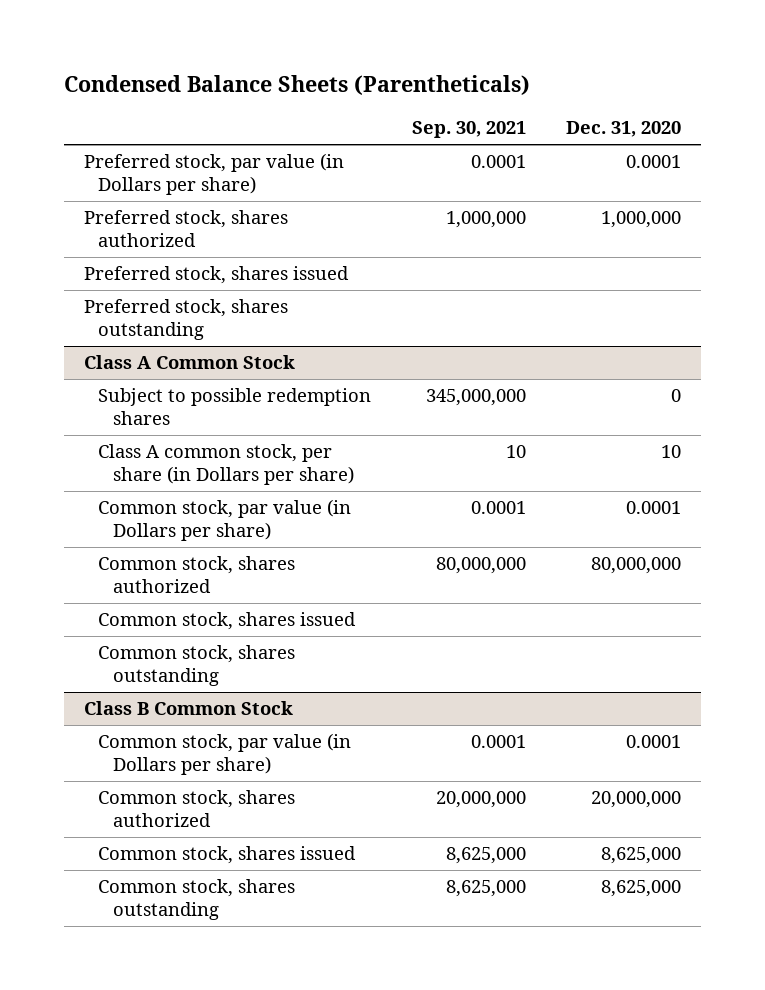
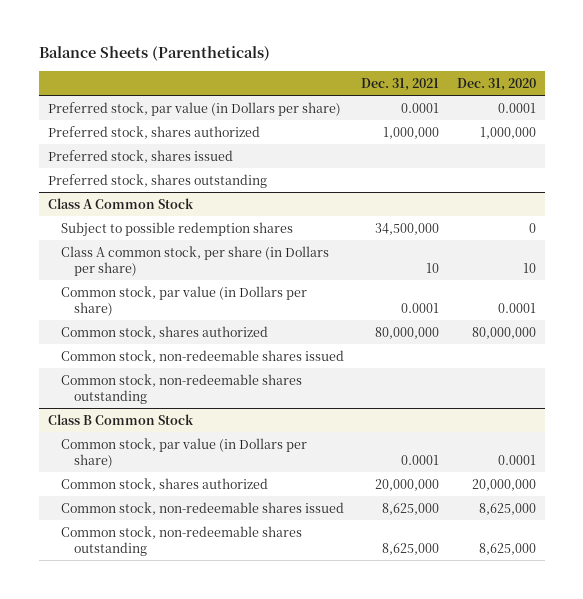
[63,75,530,96] Condensed Balance Sheets (Parentheticals) -> [38,46,270,62] Balance Sheets (Parentheticals)
[411,121,526,139] Sep. 30, 2021 -> none
none -> [361,77,440,91] Dec. 31, 2021
[98,612,357,631] Common stock, shares issued -> [60,349,344,363] Common stock, non-redeemable shares issued
[98,645,296,686] Common stock, shares outstanding -> [60,373,302,404] Common stock, non-redeemable shares outstanding
[98,846,357,865] Common stock, shares issued -> [60,501,344,515] Common stock, non-redeemable shares issued
[98,879,296,920] Common stock, shares outstanding -> [60,525,302,556] Common stock, non-redeemable shares outstanding

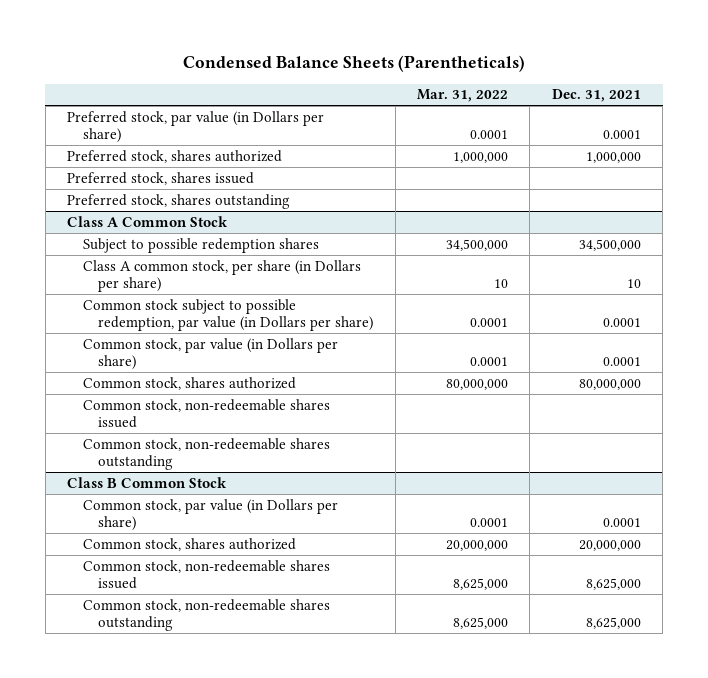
[38,46,270,62] Balance Sheets (Parentheticals) -> [182,55,525,73] Condensed Balance Sheets (Parentheticals)
[456,77,536,91] Dec. 31, 2020 -> none
none -> [416,89,508,103] Mar. 31, 2022
none -> [82,298,374,332] Common stock subject to possible redemption, par value (in Dollars per share)

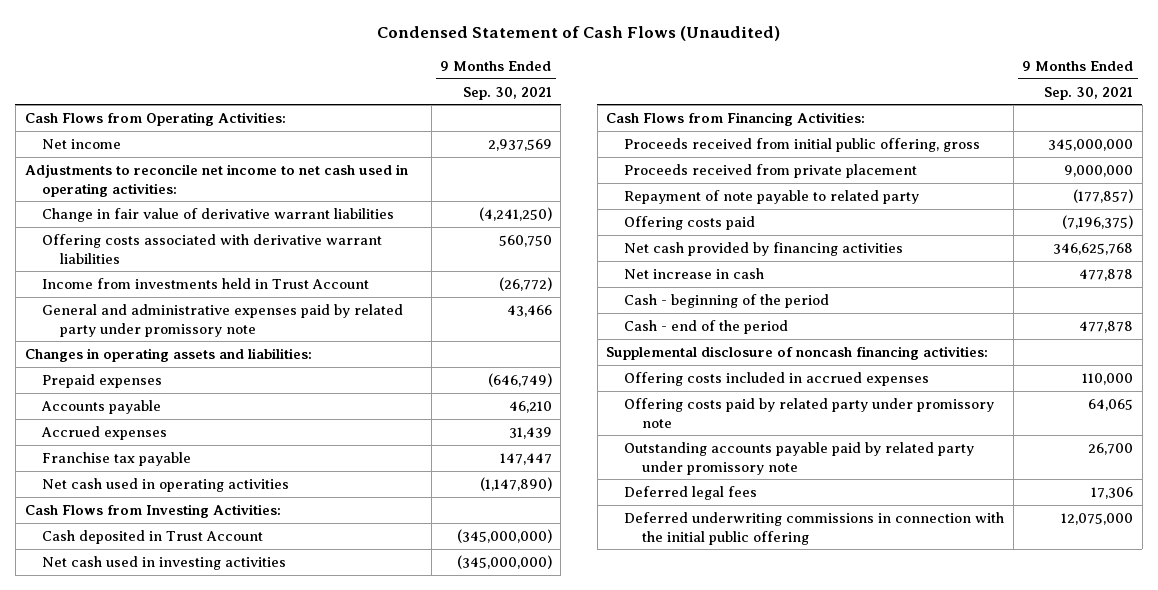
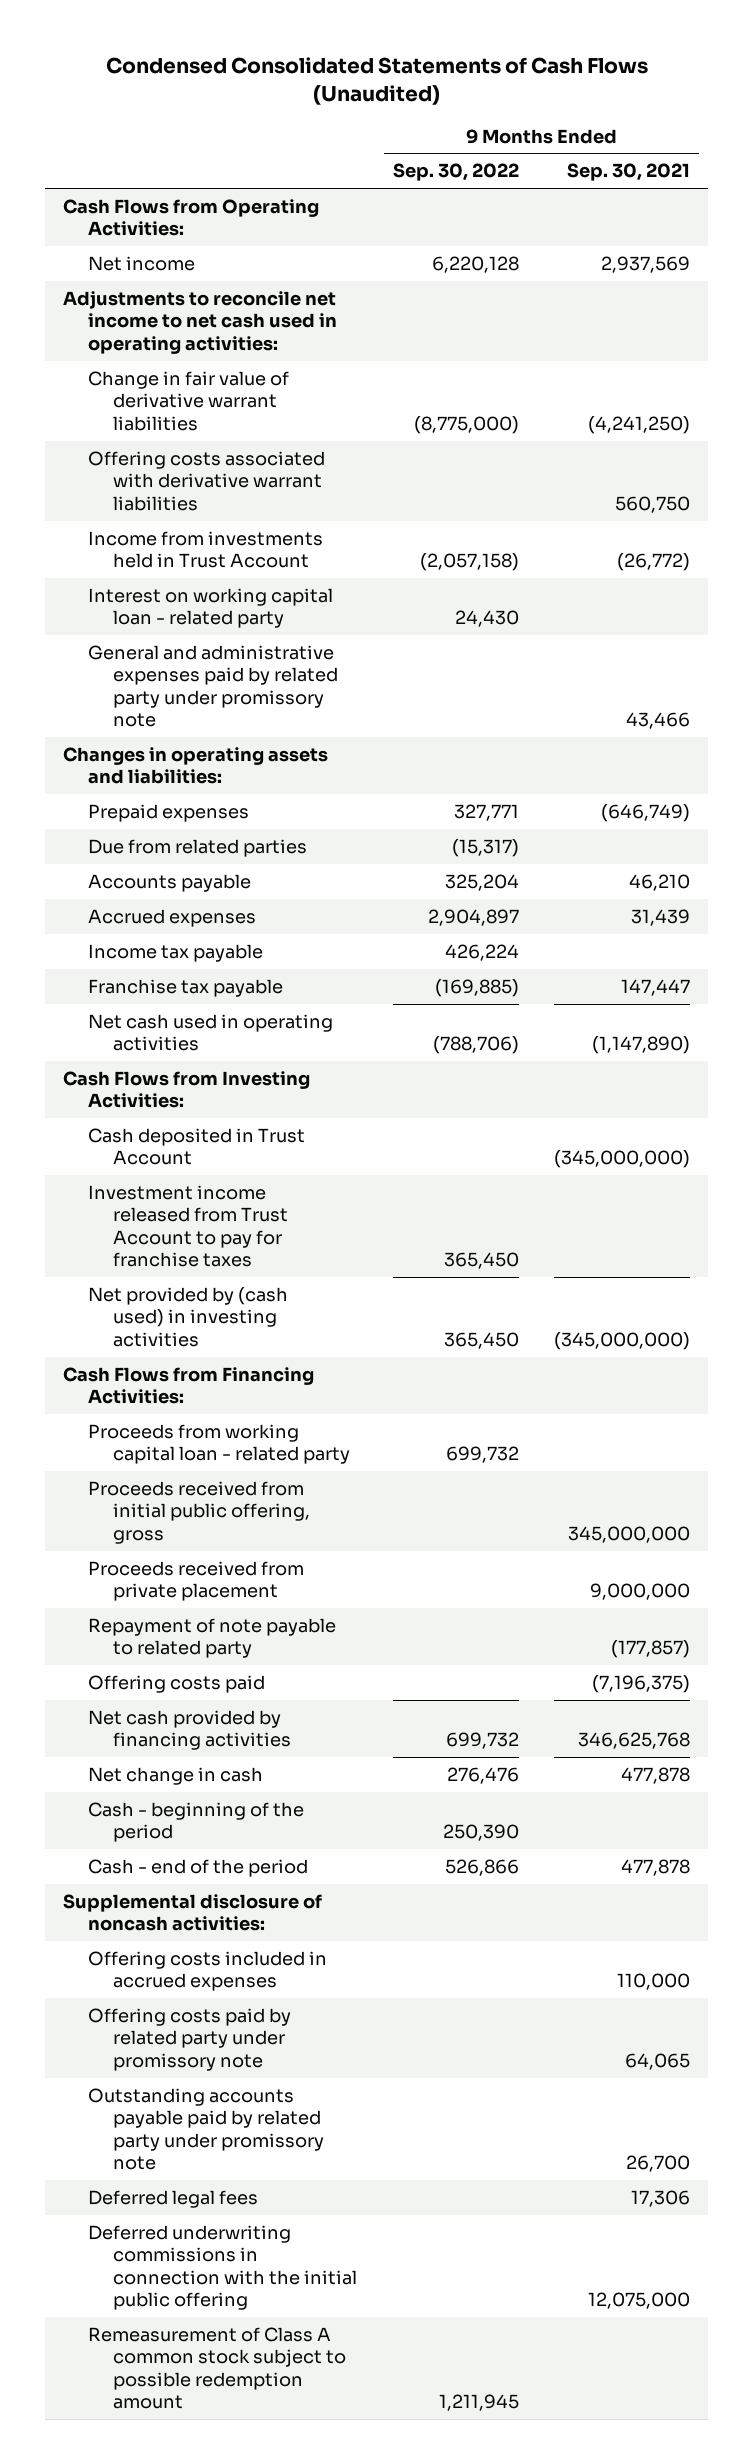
[376,26,780,42] Condensed Statement of Cash Flows (Unaudited) -> [105,56,648,105] Condensed Consolidated Statements of Cash Flows (Unaudited)
none -> [392,163,519,182] Sep. 30, 2022
none -> [88,587,334,629] Interest on working capital loan - related party
none -> [88,838,308,857] Due from related parties
none -> [88,943,264,962] Income tax payable
none -> [88,1184,289,1268] Investment income released from Trust Account to pay for franchise taxes
[42,555,287,570] Net cash used in investing activities -> [88,1286,289,1347] Net provided by (cash used) in investing activities
none -> [88,1423,351,1465] Proceeds from working capital loan - related party
[624,267,765,279] Net increase in cash -> [88,1766,264,1785] Net change in cash
[606,345,989,360] Supplemental disclosure of noncash financing activities: -> [63,1893,323,1932] Supplemental disclosure of noncash activities:
none -> [88,2326,347,2410] Remeasurement of Class A common stock subject to possible redemption amount

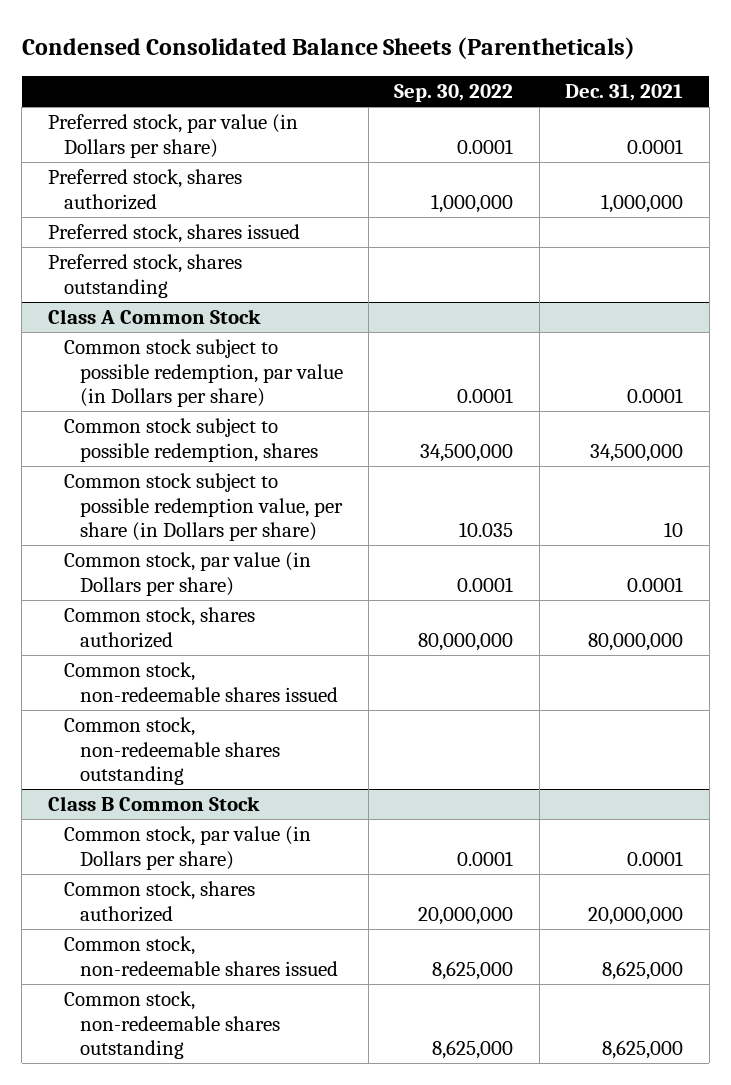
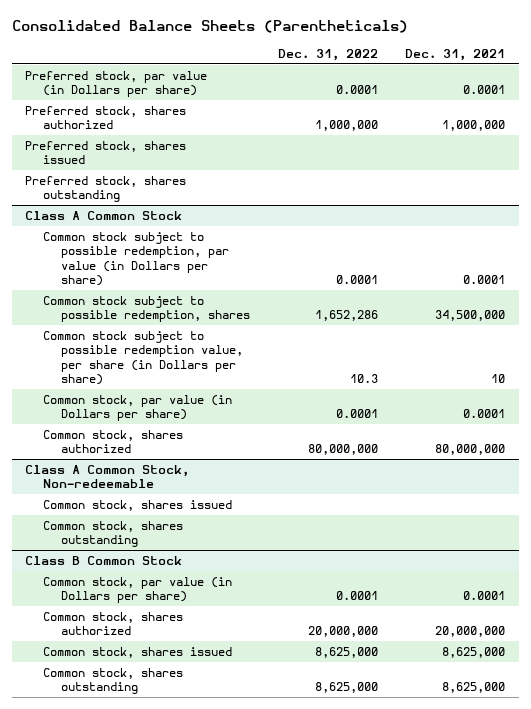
[21,36,635,59] Condensed Consolidated Balance Sheets (Parentheticals) -> [11,19,408,33] Consolidated Balance Sheets (Parentheticals)
[394,84,514,103] Sep. 30, 2022 -> none
none -> [277,49,378,62] Dec. 31, 2022
none -> [25,465,190,489] Class A Common Stock, Non-redeemable
[63,662,338,702] Common stock, non-redeemable shares issued -> [43,500,233,512] Common stock, shares issued
[63,717,280,786] Common stock, non-redeemable shares outstanding -> [43,521,184,548] Common stock, shares outstanding
[63,936,338,976] Common stock, non-redeemable shares issued -> [43,647,233,659] Common stock, shares issued
[63,991,280,1060] Common stock, non-redeemable shares outstanding -> [43,668,184,695] Common stock, shares outstanding

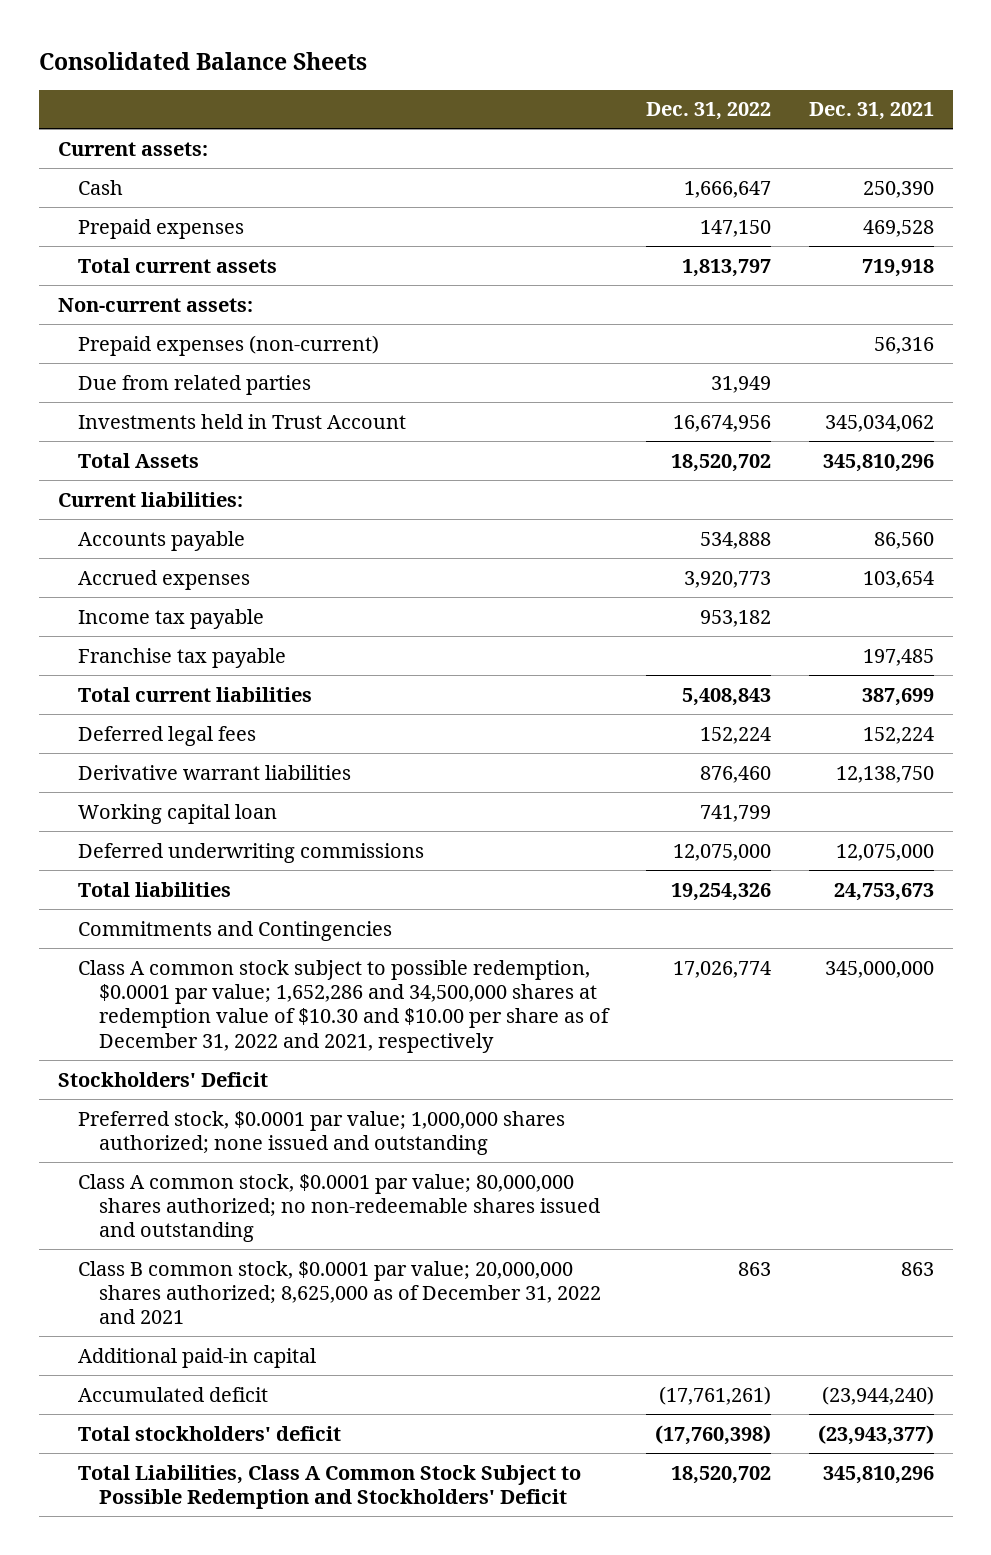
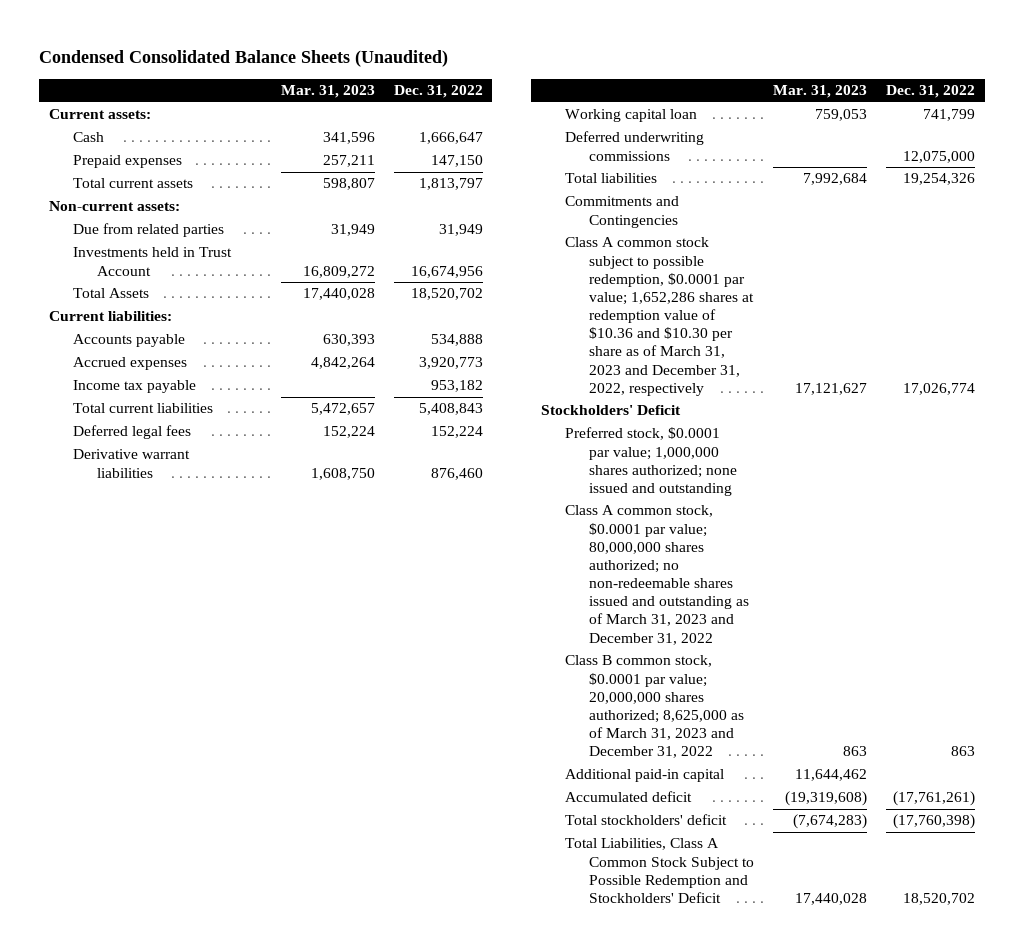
[38,51,367,70] Consolidated Balance Sheets -> [39,50,449,68] Condensed Consolidated Balance Sheets (Unaudited)
[808,102,934,121] Dec. 31, 2021 -> none
none -> [280,85,375,99] Mar. 31, 2023
[78,334,380,356] Prepaid expenses (non-current) -> none
[78,647,287,668] Franchise tax payable -> none
[78,959,611,1053] Class A common stock subject to possible redemption, $0.0001 par value; 1,652,286 and 34,500,000 shares at redemption value of $10.30 and $10.00 per share as of December 31, 2022 and 2021, respectively -> [565,237,755,396] Class A common stock subject to possible redemption, $0.0001 par value; 1,652,286 shares at redemption value of $10.36 and $10.30 per share as of March 31, 2023 and December 31, 2022, respectively
[78,1110,566,1155] Preferred stock, $0.0001 par value; 1,000,000 shares authorized; none issued and outstanding -> [565,427,738,496] Preferred stock, $0.0001 par value; 1,000,000 shares authorized; none issued and outstanding
[78,1173,601,1243] Class A common stock, $0.0001 par value; 80,000,000 shares authorized; no non-redeemable shares issued and outstanding -> [565,505,750,645] Class A common stock, $0.0001 par value; 80,000,000 shares authorized; no non-redeemable shares issued and outstanding as of March 31, 2023 and December 31, 2022
[78,1260,602,1325] Class B common stock, $0.0001 par value; 20,000,000 shares authorized; 8,625,000 as of December 31, 2022 and 2021 -> [565,655,745,759] Class B common stock, $0.0001 par value; 20,000,000 shares authorized; 8,625,000 as of March 31, 2023 and December 31, 2022

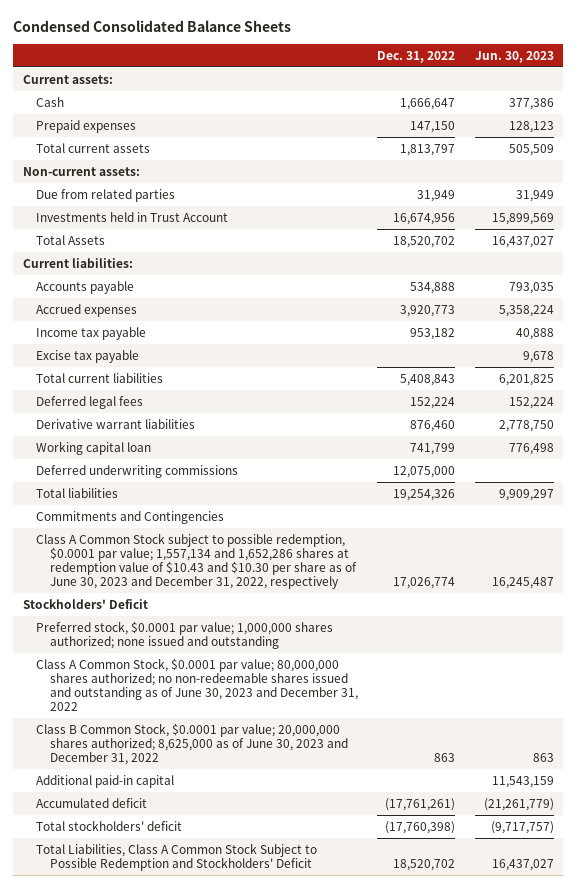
[39,50,449,68] Condensed Consolidated Balance Sheets (Unaudited) -> [13,20,292,33] Condensed Consolidated Balance Sheets
[280,85,375,99] Mar. 31, 2023 -> none
none -> [474,50,554,63] Jun. 30, 2023
none -> [36,349,140,363] Excise tax payable
[565,237,755,396] Class A common stock subject to possible redemption, $0.0001 par value; 1,652,286 shares at redemption value of $10.36 and $10.30 per share as of March 31, 2023 and December 31, 2022, respectively -> [36,532,357,590] Class A Common Stock subject to possible redemption, $0.0001 par value; 1,557,134 and 1,652,286 shares at redemption value of $10.43 and $10.30 per share as of June 30, 2023 and December 31, 2022, respectively
[565,505,750,645] Class A common stock, $0.0001 par value; 80,000,000 shares authorized; no non-redeemable shares issued and outstanding as of March 31, 2023 and December 31, 2022 -> [36,657,358,712] Class A Common Stock, $0.0001 par value; 80,000,000 shares authorized; no non-redeemable shares issued and outstanding as of June 30, 2023 and December 31, 2022
[565,655,745,759] Class B common stock, $0.0001 par value; 20,000,000 shares authorized; 8,625,000 as of March 31, 2023 and December 31, 2022 -> [36,722,348,766] Class B Common Stock, $0.0001 par value; 20,000,000 shares authorized; 8,625,000 as of June 30, 2023 and December 31, 2022

